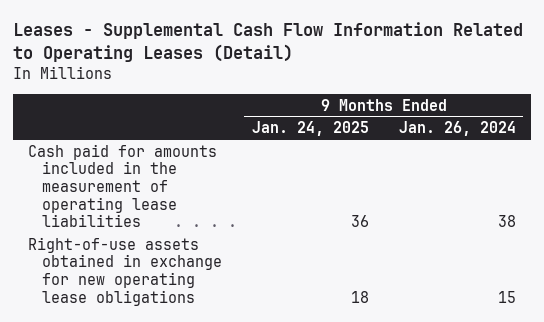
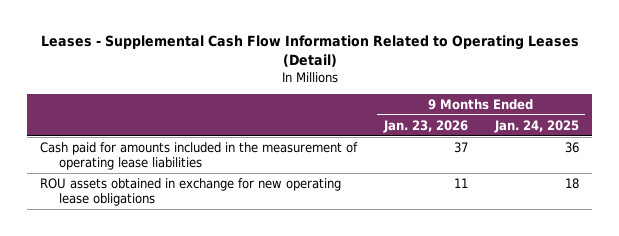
[398,121,516,137] Jan. 26, 2024 -> none
none -> [383,119,469,133] Jan. 23, 2026
[28,236,222,306] Right-of-use assets obtained in exchange for new operating lease obligations -> [40,177,342,206] ROU assets obtained in exchange for new operating lease obligations

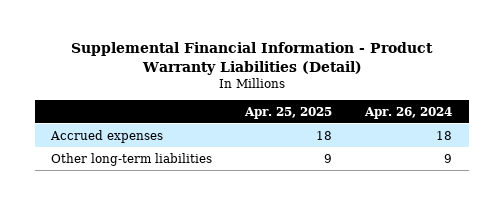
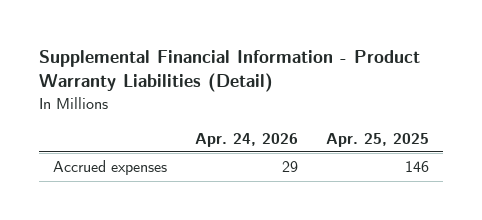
[364,106,453,119] Apr. 26, 2024 -> none
none -> [194,132,298,147] Apr. 24, 2026
[51,152,213,166] Other long-term liabilities -> none
[316,130,333,140] 18 -> [405,161,430,173] 146

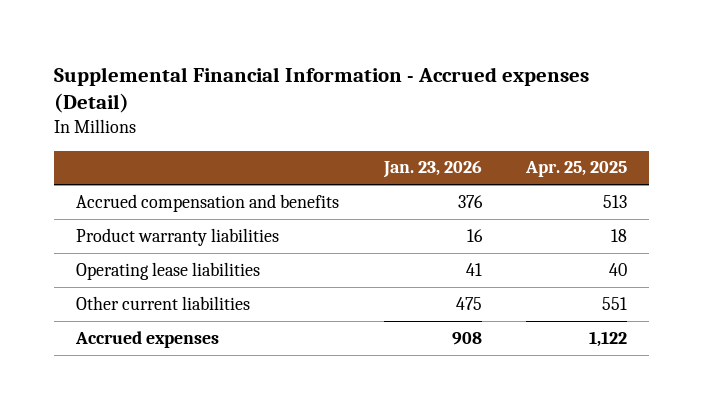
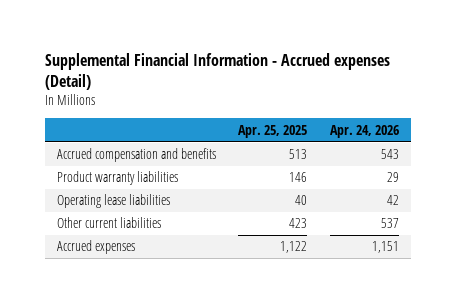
[382,160,482,179] Jan. 23, 2026 -> none
none -> [330,124,400,138] Apr. 24, 2026
[611,228,628,242] 18 -> [289,172,308,183] 146
[602,296,628,310] 551 -> [289,218,308,229] 423

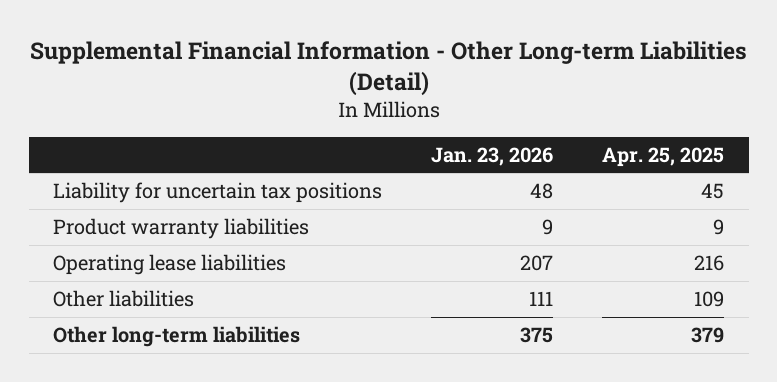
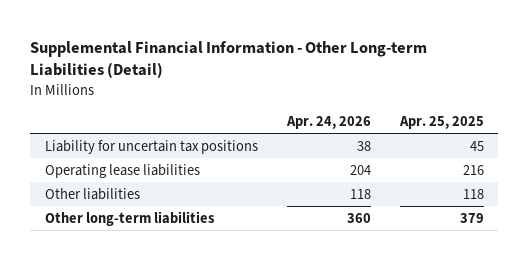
[431,146,554,166] Jan. 23, 2026 -> none
none -> [285,116,371,130] Apr. 24, 2026
[53,218,310,240] Product warranty liabilities -> none
[694,291,725,308] 109 -> [462,188,484,199] 118

